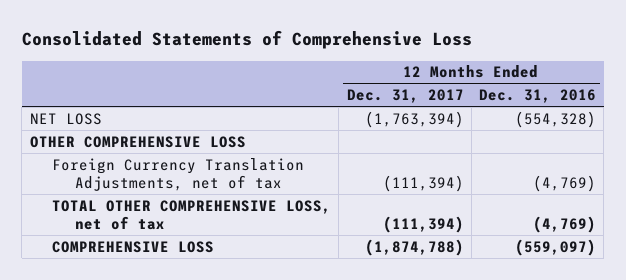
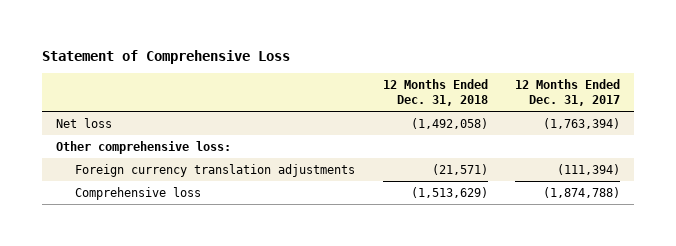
[21,30,472,50] Consolidated Statements of Comprehensive Loss -> [41,49,290,64] Statement of Comprehensive Loss
[478,89,596,104] Dec. 31, 2016 -> none
none -> [382,78,488,106] 12 Months Ended Dec. 31, 2018
[52,199,332,230] TOTAL OTHER COMPREHENSIVE LOSS, net of tax -> none
[29,112,102,125] NET LOSS -> [55,118,112,129] Net loss
[29,135,246,148] OTHER COMPREHENSIVE LOSS -> [55,141,231,155] Other comprehensive loss:
[52,157,305,191] Foreign Currency Translation Adjustments, net of tax -> [74,164,355,178] Foreign currency translation adjustments
[52,240,215,253] COMPREHENSIVE LOSS -> [74,187,201,201] Comprehensive loss

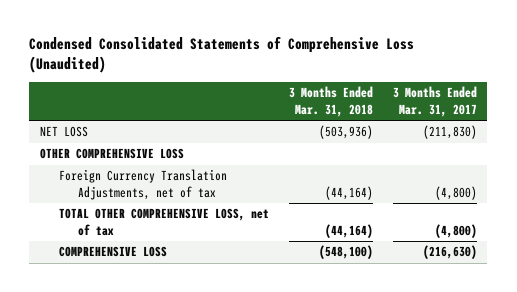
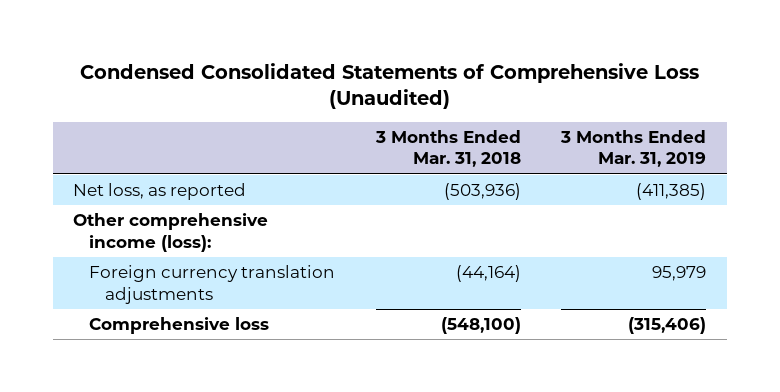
[393,86,478,117] 3 Months Ended Mar. 31, 2017 -> none
none -> [560,129,707,168] 3 Months Ended Mar. 31, 2019
[58,208,269,236] TOTAL OTHER COMPREHENSIVE LOSS, net of tax -> none
[39,126,88,138] NET LOSS -> [73,183,247,201] Net loss, as reported
[39,148,184,160] OTHER COMPREHENSIVE LOSS -> [73,213,269,252] Other comprehensive income (loss):
[58,169,227,200] Foreign Currency Translation Adjustments, net of tax -> [88,265,335,304] Foreign currency translation adjustments
[58,246,167,258] COMPREHENSIVE LOSS -> [88,317,269,335] Comprehensive loss

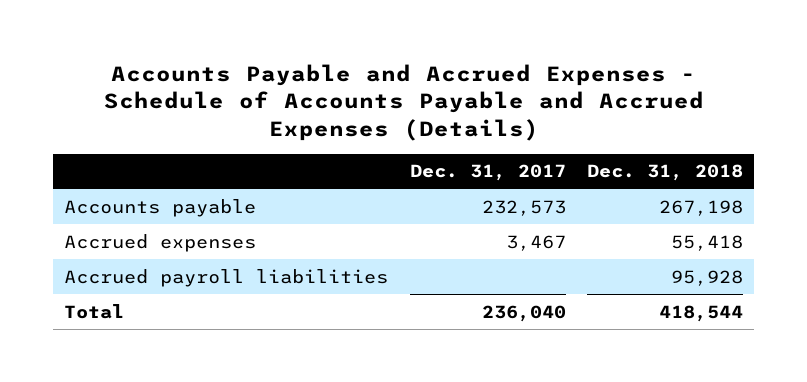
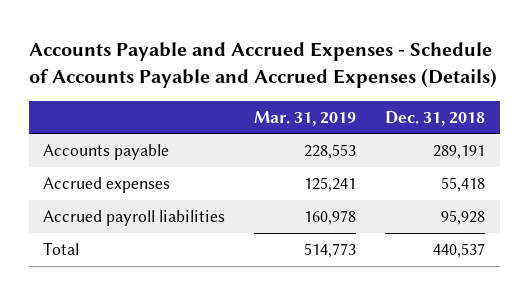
[409,164,566,182] Dec. 31, 2017 -> none
none -> [254,110,357,126] Mar. 31, 2019
[659,199,744,216] 267,198 -> [433,145,486,160] 289,191
[659,304,744,322] 418,544 -> [433,243,486,259] 440,537

